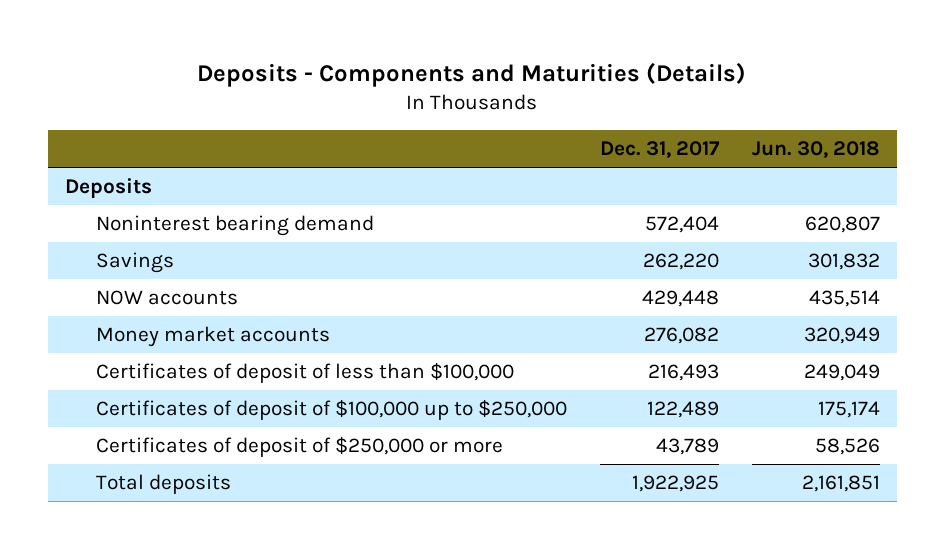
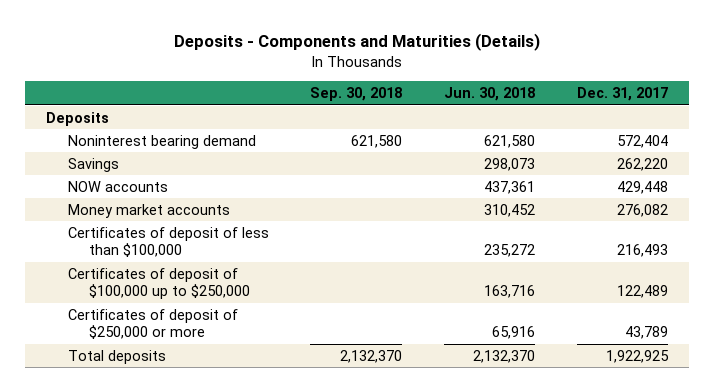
none -> [310,87,403,102] Sep. 30, 2018
[805,216,881,234] 620,807 -> [484,134,536,148] 621,580
[808,253,881,271] 301,832 -> [484,157,536,171] 298,073
[809,290,881,308] 435,514 -> [484,180,536,194] 437,361
[804,327,881,345] 320,949 -> [484,203,536,217] 310,452
[804,364,881,382] 249,049 -> [484,244,536,258] 235,272
[818,401,881,419] 175,174 -> [484,285,536,299] 163,716
[815,438,881,456] 58,526 -> [492,326,536,340] 65,916
[802,475,881,493] 2,161,851 -> [473,349,536,363] 2,132,370

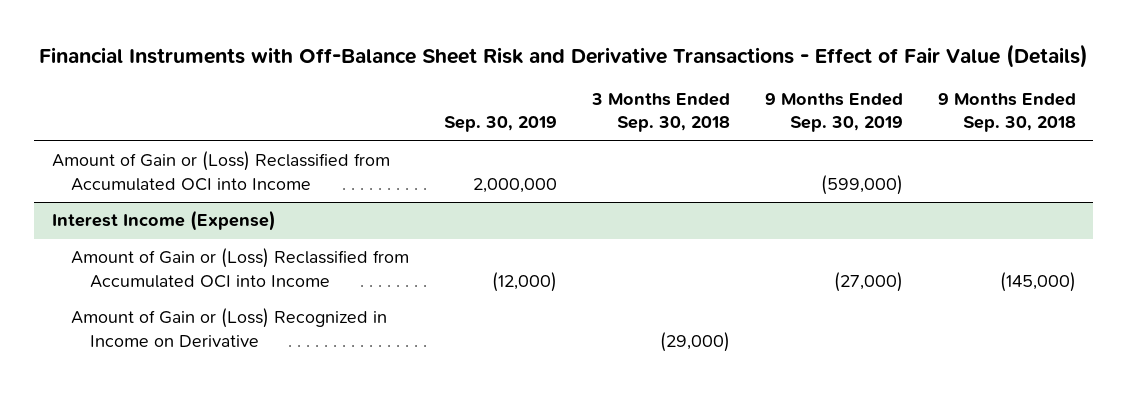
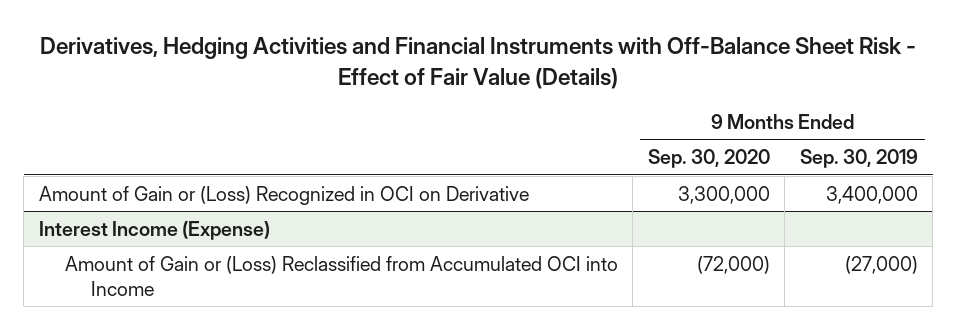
[38,43,1088,68] Financial Instruments with Off-Balance Sheet Risk and Derivative Transactions - Effect of Fair Value (Details) -> [40,37,917,89] Derivatives, Hedging Activities and Financial Instruments with Off-Balance Sheet Risk - Effect of Fair Value (Details)
[443,116,557,133] Sep. 30, 2019 -> none
[590,93,730,133] 3 Months Ended Sep. 30, 2018 -> none
[937,93,1076,133] 9 Months Ended Sep. 30, 2018 -> none
none -> [647,149,770,169] Sep. 30, 2020
[51,151,390,191] Amount of Gain or (Loss) Reclassified from Accumulated OCI into Income -> none
none -> [38,185,529,205] Amount of Gain or (Loss) Recognized in OCI on Derivative
[71,308,388,347] Amount of Gain or (Loss) Recognized in Income on Derivative -> none

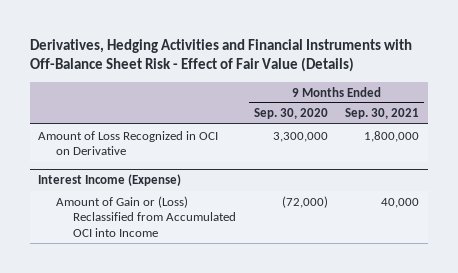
[799,149,918,169] Sep. 30, 2019 -> none
none -> [345,108,420,120] Sep. 30, 2021
[38,185,529,205] Amount of Gain or (Loss) Recognized in OCI on Derivative -> [38,130,219,156] Amount of Loss Recognized in OCI on Derivative

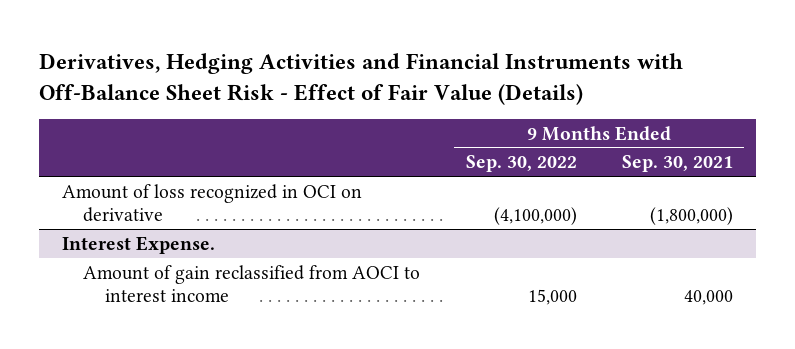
[253,108,328,120] Sep. 30, 2020 -> none
none -> [465,155,577,173] Sep. 30, 2022
[38,130,219,156] Amount of Loss Recognized in OCI on Derivative -> [61,183,362,223] Amount of loss recognized in OCI on derivative
[364,130,420,142] 1,800,000 -> [649,207,733,226] (1,800,000)
[38,174,182,187] Interest Income (Expense) -> [61,235,215,254] Interest Expense.
[55,195,237,238] Amount of Gain or (Loss) Reclassified from Accumulated OCI into Income -> [83,264,421,303] Amount of gain reclassified from AOCI to interest income

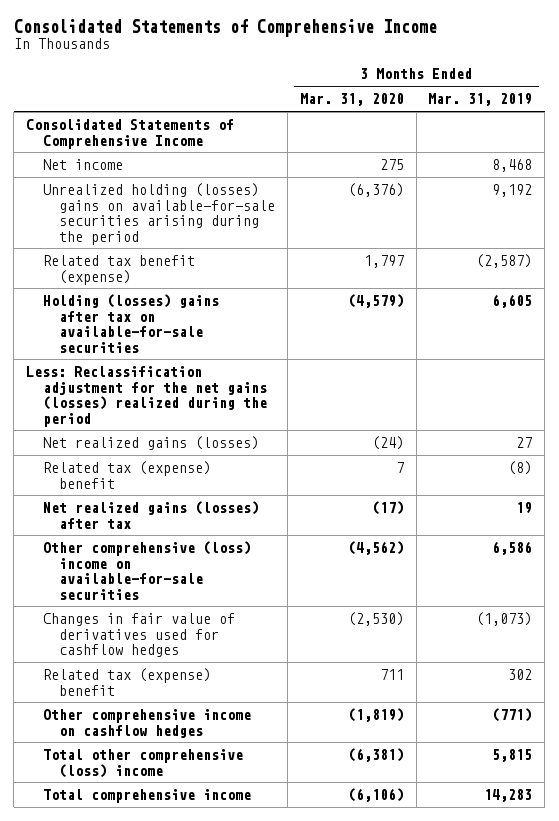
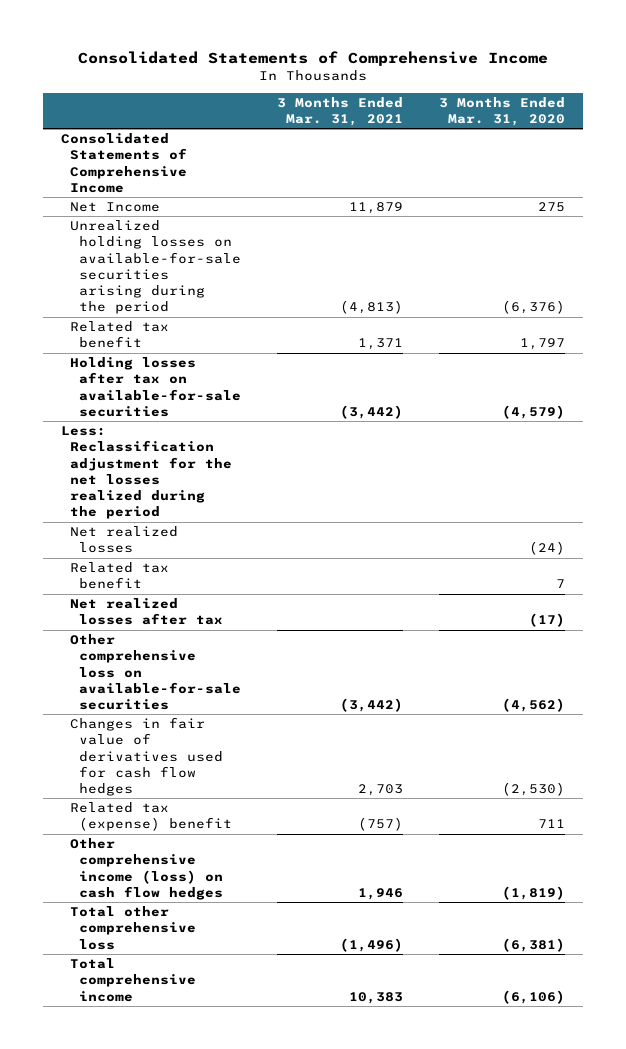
[428,93,533,107] Mar. 31, 2019 -> none
none -> [277,96,404,127] 3 Months Ended Mar. 31, 2021
[42,159,123,171] Net income -> [70,202,161,213] Net Income
[42,183,276,245] Unrealized holding (losses) gains on available-for-sale securities arising during the period -> [70,220,242,315] Unrealized holding losses on available-for-sale securities arising during the period
[42,255,195,285] Related tax benefit (expense) -> [70,321,170,349] Related tax benefit
[42,294,219,353] Holding (losses) gains after tax on available-for-sale securities -> [70,357,242,417] Holding losses after tax on available-for-sale securities
[26,366,267,427] Less: Reclassification adjustment for the net gains (losses) realized during the period -> [61,426,233,520] Less: Reclassification adjustment for the net losses realized during the period
[42,436,259,451] Net realized gains (losses) -> [70,526,179,554] Net realized losses
[42,461,211,489] Related tax (expense) benefit -> [70,562,170,590] Related tax benefit
[42,501,259,529] Net realized gains (losses) after tax -> [70,598,224,626] Net realized losses after tax
[42,541,251,600] Other comprehensive (loss) income on available-for-sale securities -> [70,634,242,711] Other comprehensive loss on available-for-sale securities
[42,613,235,658] Changes in fair value of derivatives used for cashflow hedges -> [70,717,224,797] Changes in fair value of derivatives used for cash flow hedges
[42,709,251,738] Other comprehensive income on cashflow hedges -> [70,838,224,900] Other comprehensive income (loss) on cash flow hedges
[42,749,243,778] Total other comprehensive (loss) income -> [70,906,197,950] Total other comprehensive loss

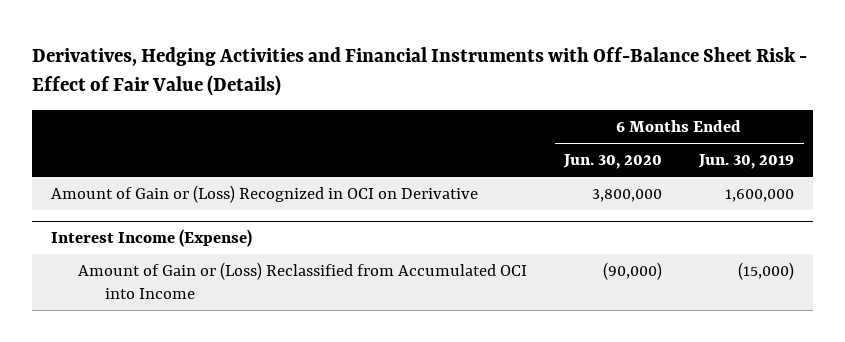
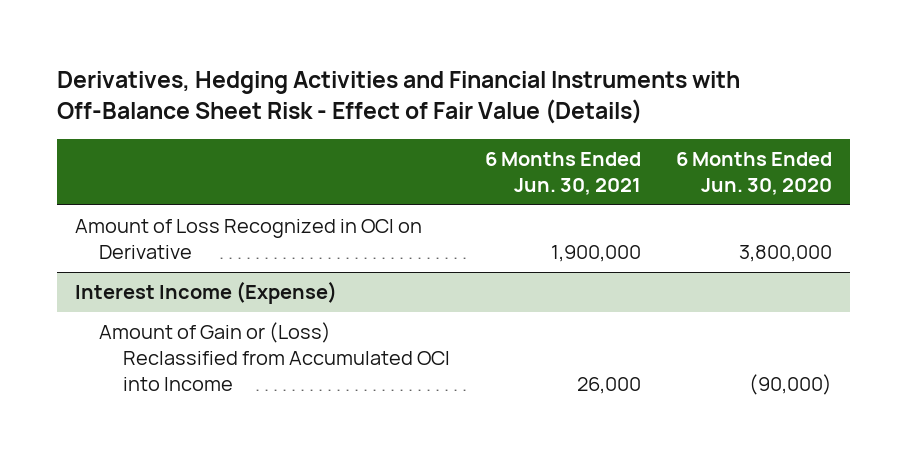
[698,154,795,170] Jun. 30, 2019 -> none
none -> [484,152,641,196] 6 Months Ended Jun. 30, 2021
[51,184,479,203] Amount of Gain or (Loss) Recognized in OCI on Derivative -> [74,219,422,260] Amount of Loss Recognized in OCI on Derivative

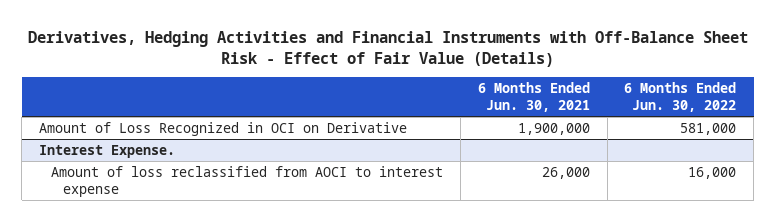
[676,152,833,196] 6 Months Ended Jun. 30, 2020 -> none
none -> [624,81,737,112] 6 Months Ended Jun. 30, 2022
[74,281,337,305] Interest Income (Expense) -> [39,144,176,158] Interest Expense.
[98,322,450,391] Amount of Gain or (Loss) Reclassified from Accumulated OCI into Income -> [51,165,444,198] Amount of loss reclassified from AOCI to interest expense

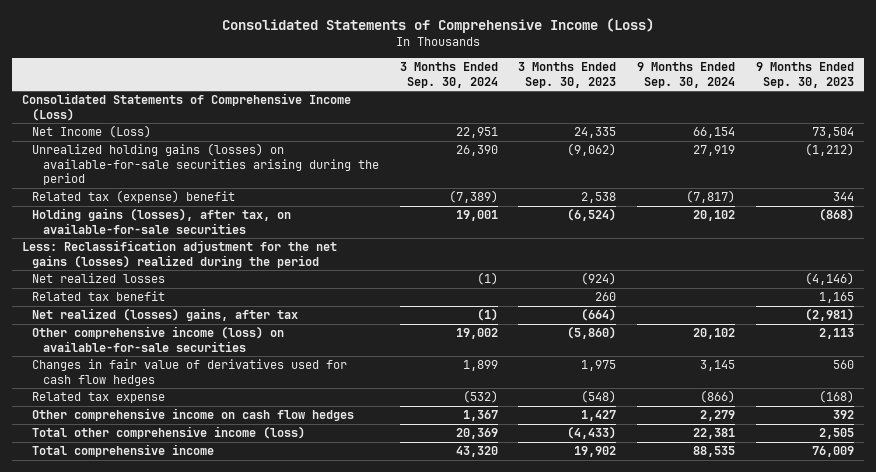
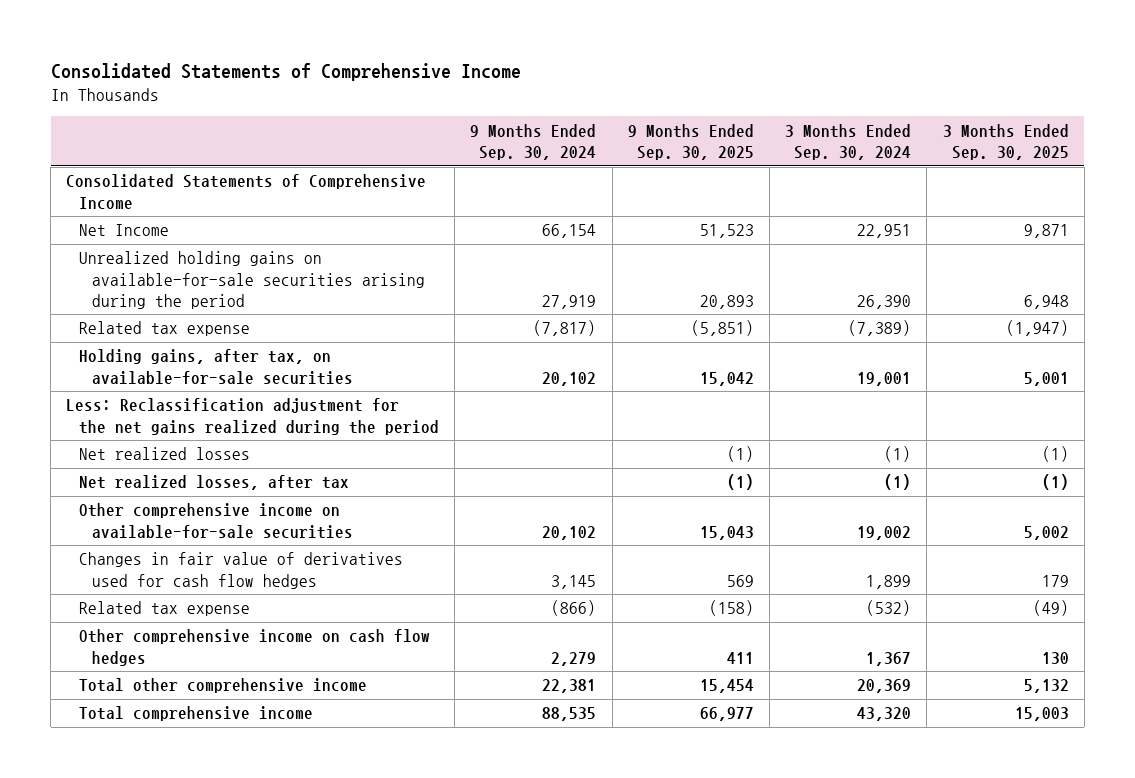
[222,18,655,34] Consolidated Statements of Comprehensive Income (Loss) -> [50,62,521,81] Consolidated Statements of Comprehensive Income
[518,62,617,88] 3 Months Ended Sep. 30, 2023 -> none
[756,62,855,88] 9 Months Ended Sep. 30, 2023 -> none
none -> [627,123,754,160] 9 Months Ended Sep. 30, 2025
none -> [942,123,1069,160] 3 Months Ended Sep. 30, 2025
[21,93,351,121] Consolidated Statements of Comprehensive Income (Loss) -> [66,174,427,210] Consolidated Statements of Comprehensive Income
[32,125,152,139] Net Income (Loss) -> [79,224,170,237] Net Income
[32,143,379,186] Unrealized holding gains (losses) on available-for-sale securities arising during the period -> [79,251,425,309] Unrealized holding gains on available-for-sale securities arising during the period
[32,190,236,204] Related tax (expense) benefit -> [79,321,251,337] Related tax expense
[32,208,292,234] Holding gains (losses), after tax, on available-for-sale securities -> [79,349,353,385] Holding gains, after tax, on available-for-sale securities
[21,240,337,268] Less: Reclassification adjustment for the net gains (losses) realized during the period -> [66,398,440,435] Less: Reclassification adjustment for the net gains realized during the period
[32,291,166,302] Related tax benefit -> none
[32,308,299,322] Net realized (losses) gains, after tax -> [79,475,350,491] Net realized losses, after tax
[32,326,285,352] Other comprehensive income (loss) on available-for-sale securities -> [79,503,353,539] Other comprehensive income on available-for-sale securities
[32,426,306,440] Total other comprehensive income (loss) -> [79,678,368,694] Total other comprehensive income

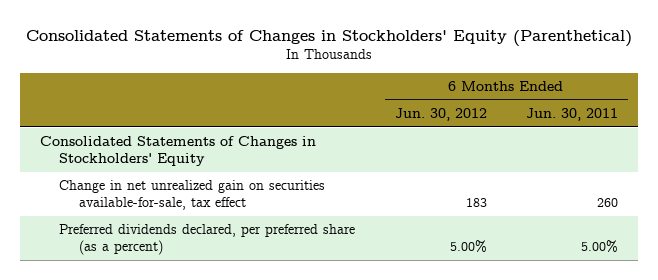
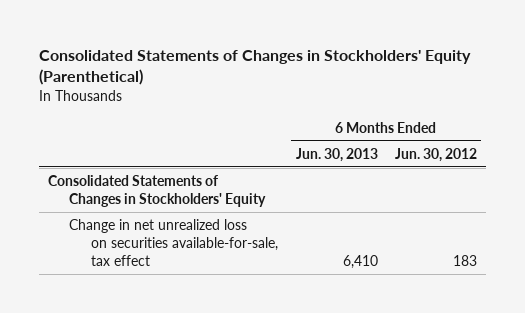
[526,108,619,122] Jun. 30, 2011 -> none
none -> [295,147,378,162] Jun. 30, 2013
[59,224,356,256] Preferred dividends declared, per preferred share (as a percent) -> none
[59,180,326,211] Change in net unrealized gain on securities available-for-sale, tax effect -> [69,218,279,267] Change in net unrealized loss on securities available-for-sale, tax effect

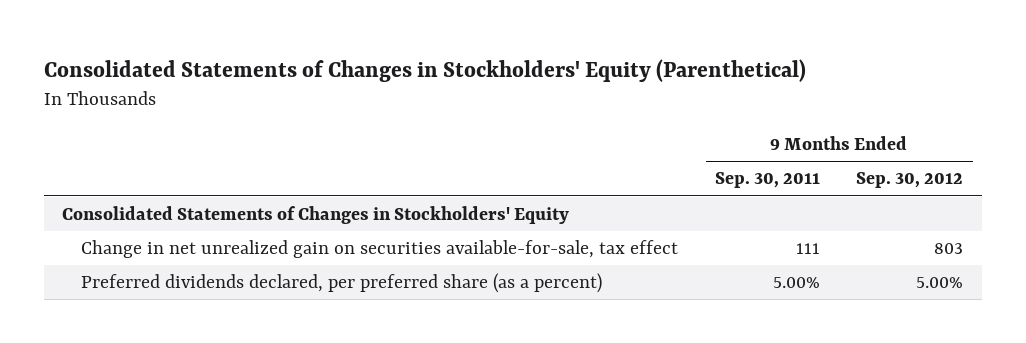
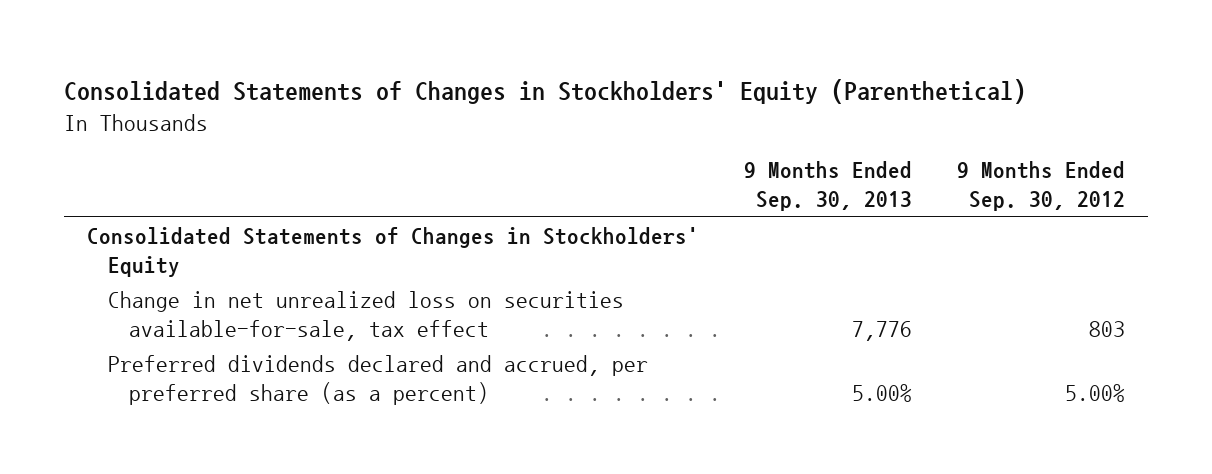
[714,172,820,189] Sep. 30, 2011 -> none
none -> [743,161,912,212] 9 Months Ended Sep. 30, 2013
[80,240,678,259] Change in net unrealized gain on securities available-for-sale, tax effect -> [107,290,624,341] Change in net unrealized loss on securities available-for-sale, tax effect
[80,273,602,294] Preferred dividends declared, per preferred share (as a percent) -> [107,354,648,405] Preferred dividends declared and accrued, per preferred share (as a percent)

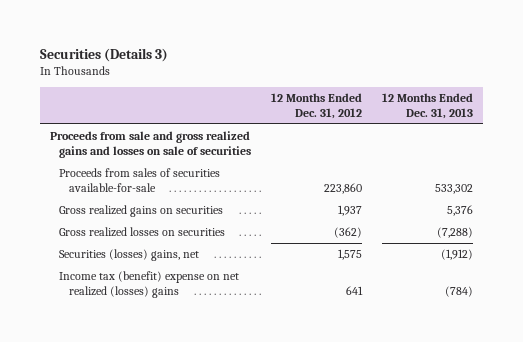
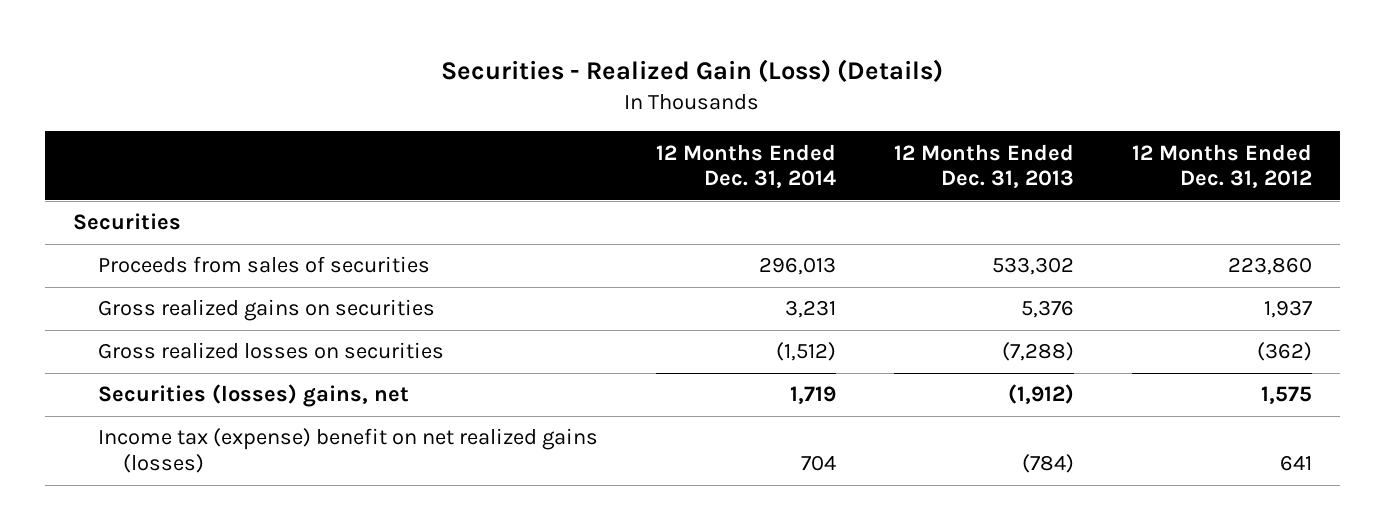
[39,47,168,62] Securities (Details 3) -> [441,58,944,83] Securities - Realized Gain (Loss) (Details)
none -> [656,143,837,189] 12 Months Ended Dec. 31, 2014
[49,131,252,158] Proceeds from sale and gross realized gains and losses on sale of securities -> none
none -> [73,213,182,231] Securities
[59,168,221,192] Proceeds from sales of securities available-for-sale -> [98,256,431,274] Proceeds from sales of securities
[59,271,240,298] Income tax (benefit) expense on net realized (losses) gains -> [98,428,599,474] Income tax (expense) benefit on net realized gains (losses)

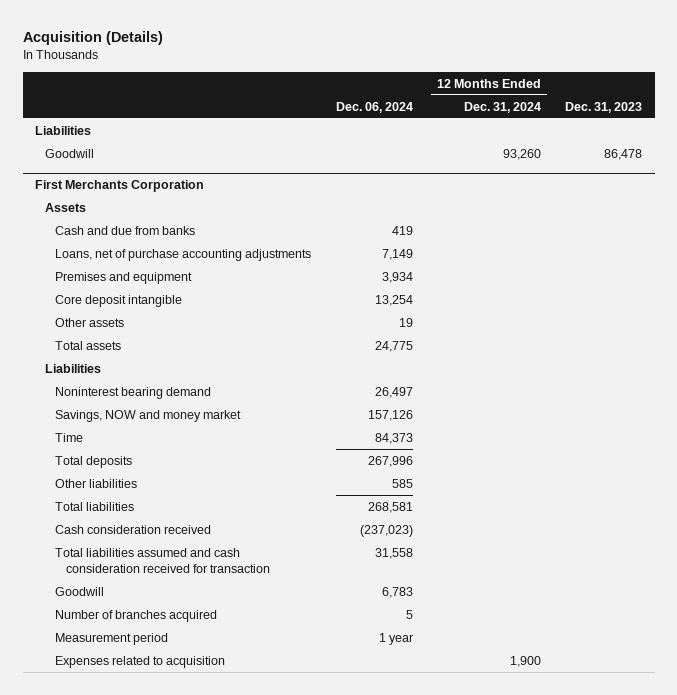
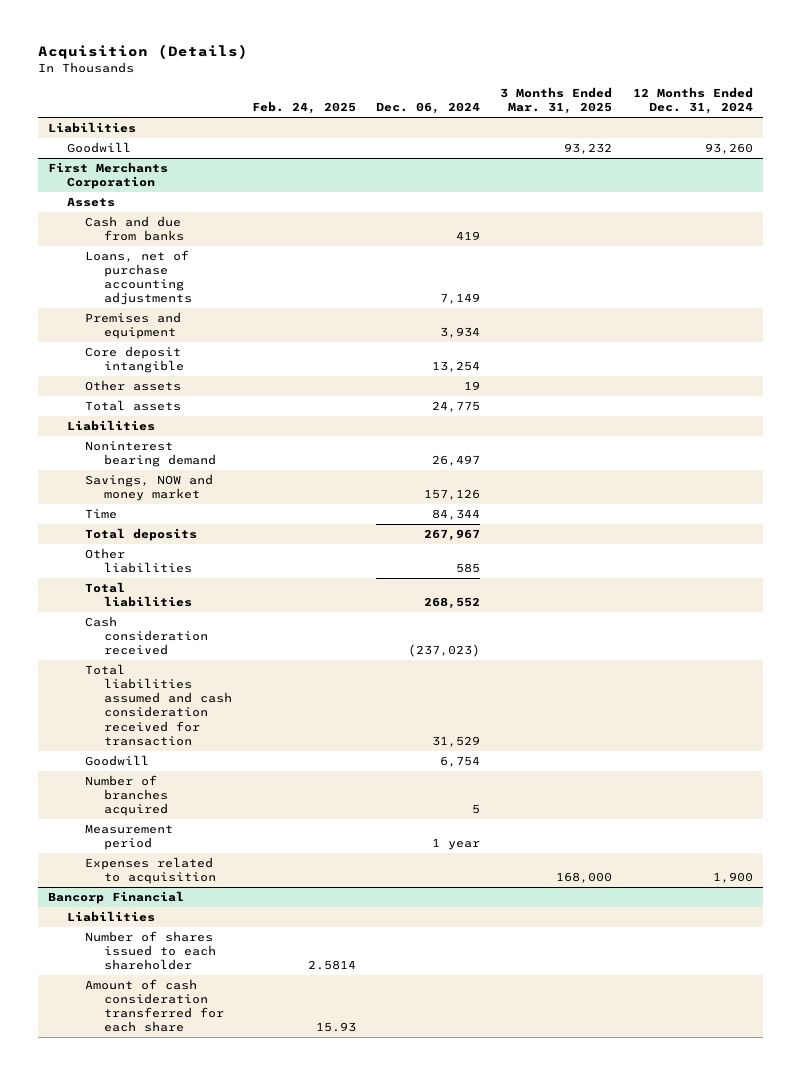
[565,101,643,113] Dec. 31, 2023 -> none
none -> [251,101,356,115] Feb. 24, 2025
none -> [500,87,613,115] 3 Months Ended Mar. 31, 2025
[374,432,413,444] 84,373 -> [432,509,481,521] 84,344
[367,455,413,467] 267,996 -> [424,529,481,542] 267,967
[367,501,413,513] 268,581 -> [424,597,481,610] 268,552
[374,547,413,559] 31,558 -> [432,735,481,747] 31,529
[381,586,413,598] 6,783 -> [440,756,481,768] 6,754
none -> [48,891,185,905] Bancorp Financial
none -> [66,911,155,923] Liabilities
none -> [85,931,216,971] Number of shares issued to each shareholder
none -> [85,979,224,1033] Amount of cash consideration transferred for each share

